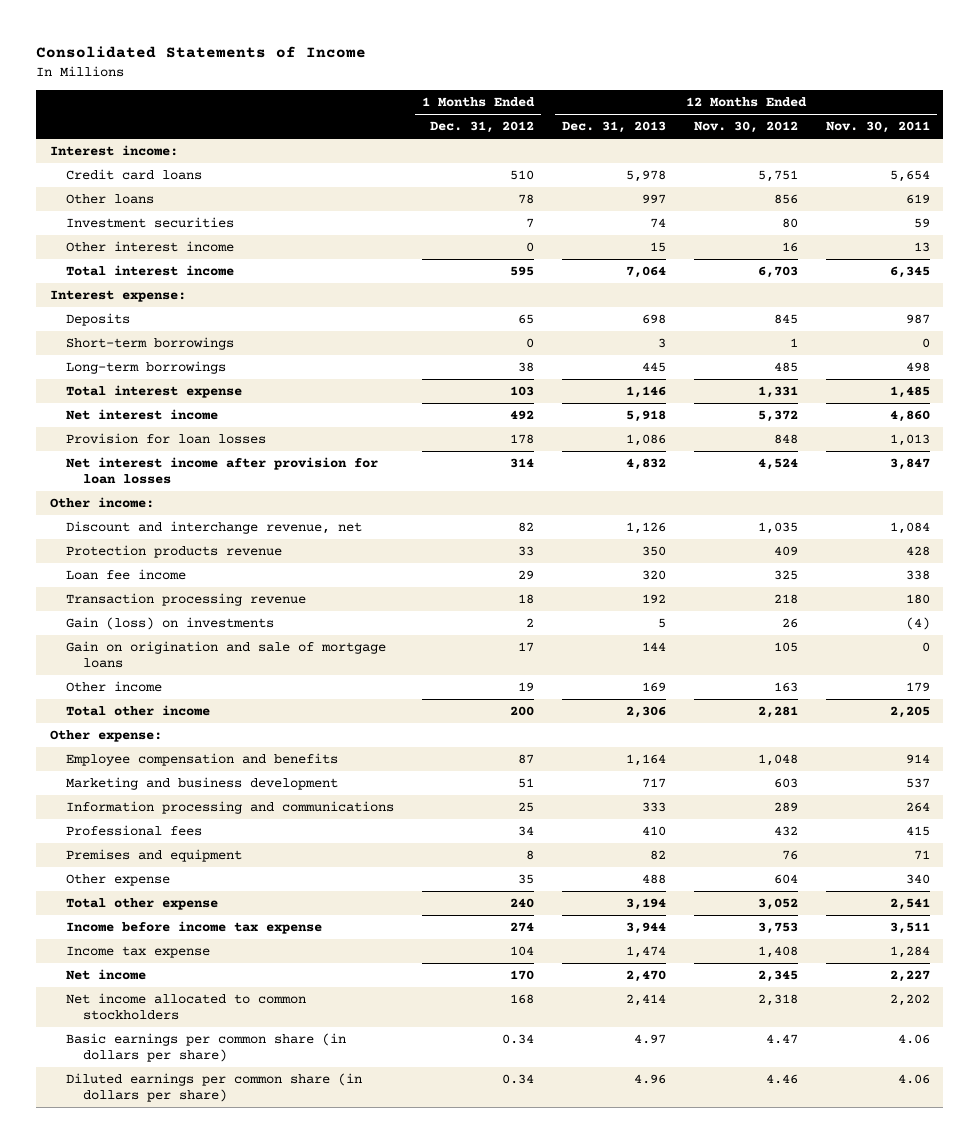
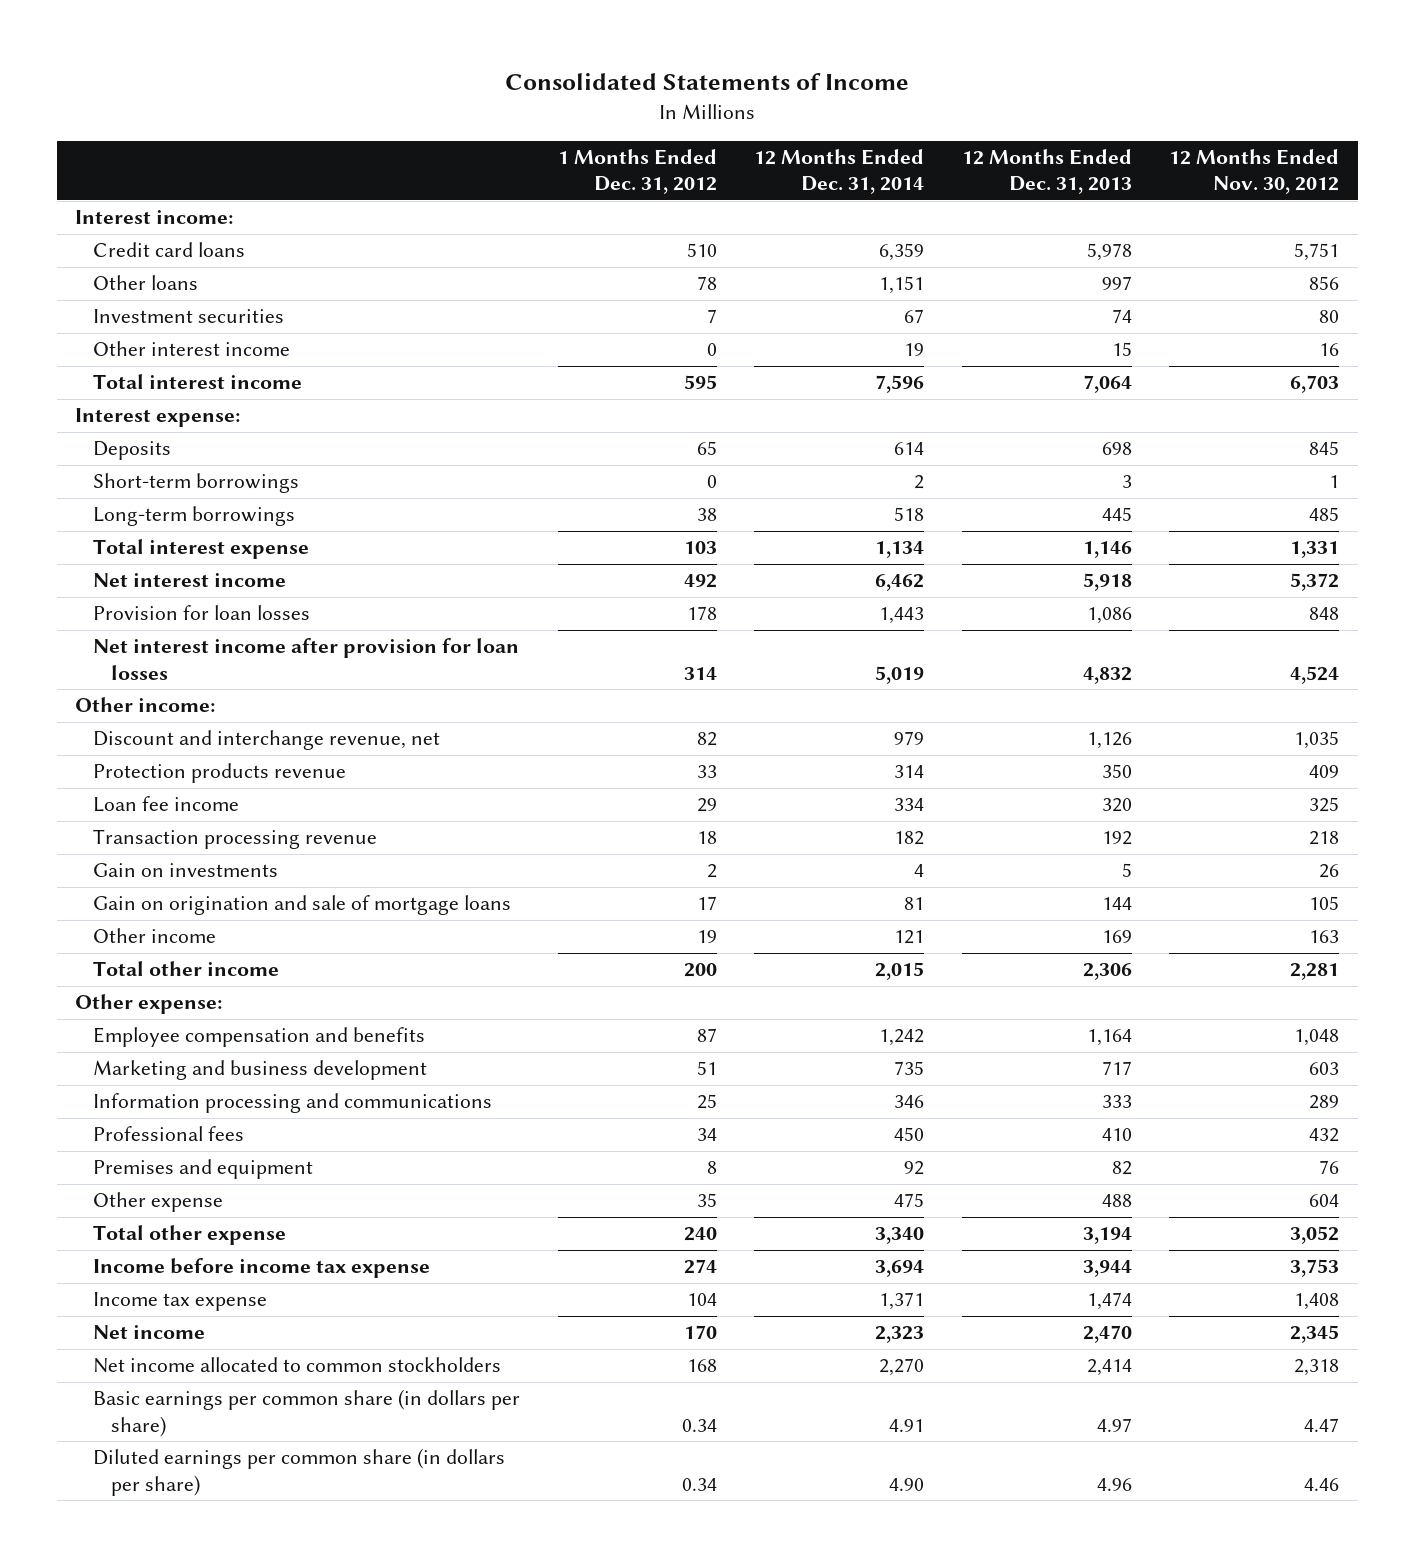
[825,121,930,134] Nov. 30, 2011 -> none
none -> [754,149,925,195] 12 Months Ended Dec. 31, 2014
[66,617,275,631] Gain (loss) on investments -> [93,863,279,878] Gain on investments

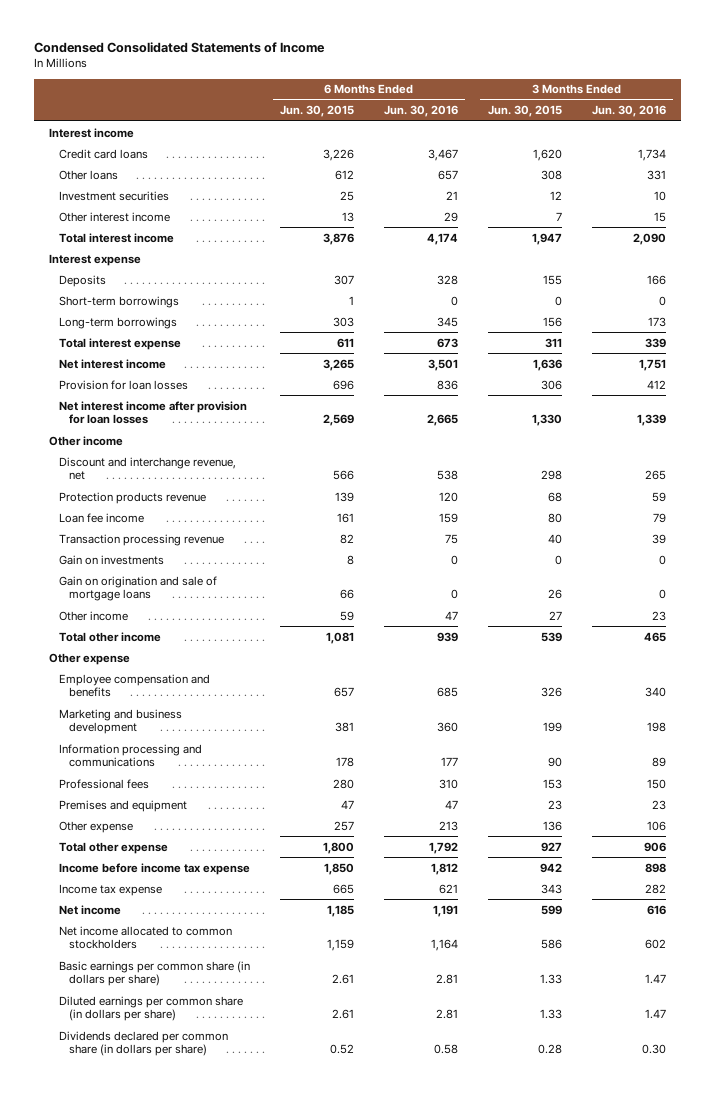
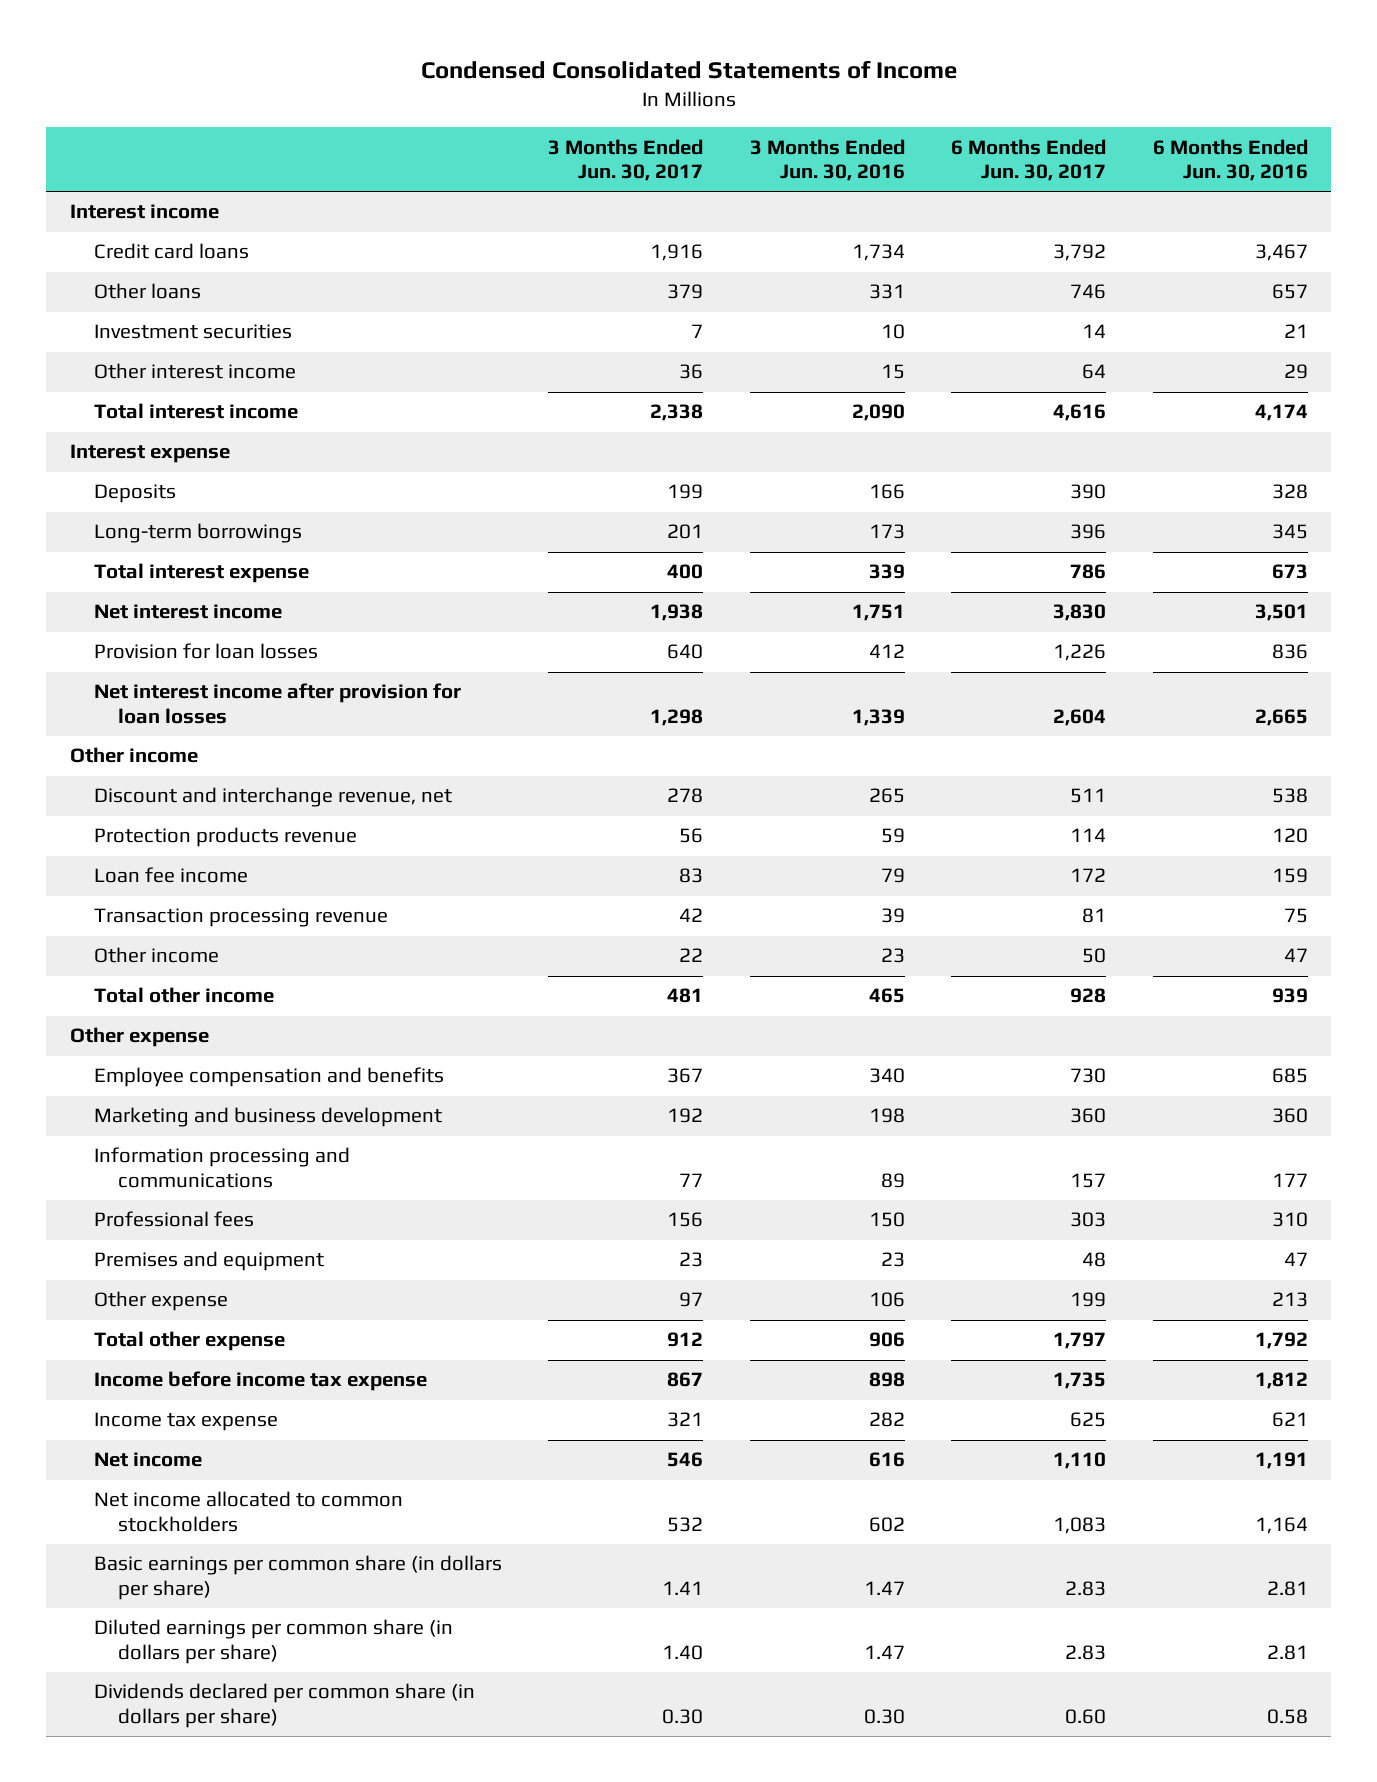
[279,105,354,118] Jun. 30, 2015 -> none
[487,105,562,118] Jun. 30, 2015 -> none
none -> [548,138,704,182] 3 Months Ended Jun. 30, 2017
none -> [951,138,1107,182] 6 Months Ended Jun. 30, 2017
[59,295,180,308] Short-term borrowings -> none
[59,554,165,565] Gain on investments -> none
[59,575,218,602] Gain on origination and sale of mortgage loans -> none

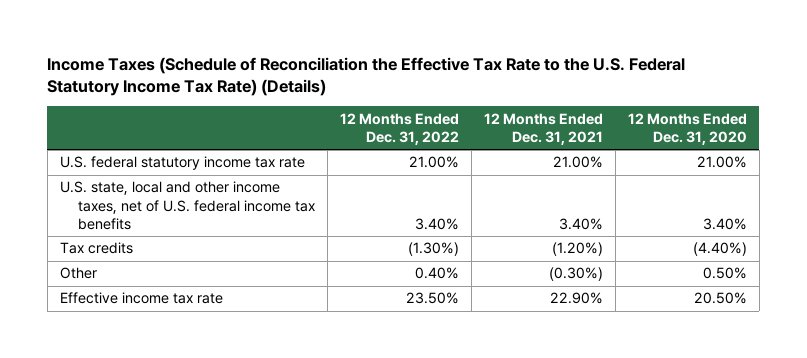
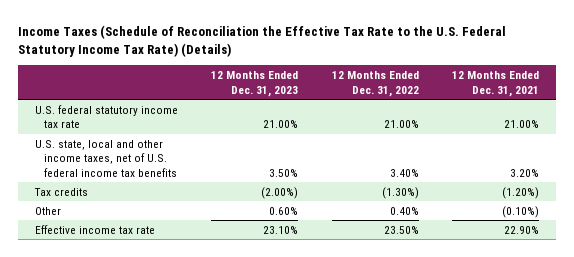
[627,112,747,146] 12 Months Ended Dec. 31, 2020 -> none
none -> [211,70,299,97] 12 Months Ended Dec. 31, 2023
[559,218,604,231] 3.40% -> [509,168,539,177] 3.20%
[549,267,604,282] (0.30%) -> [501,205,539,218] (0.10%)

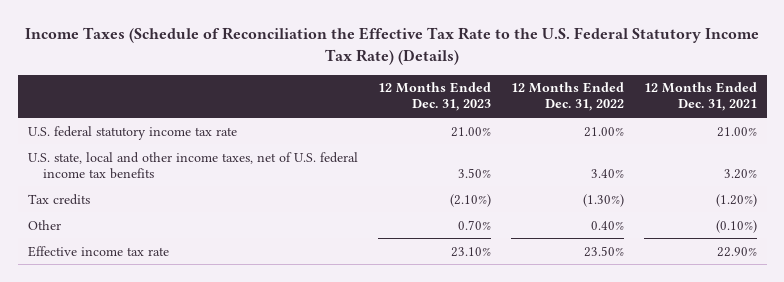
[261,186,299,199] (2.00%) -> [449,193,491,207] (2.10%)
[269,206,299,215] 0.60% -> [457,219,491,230] 0.70%

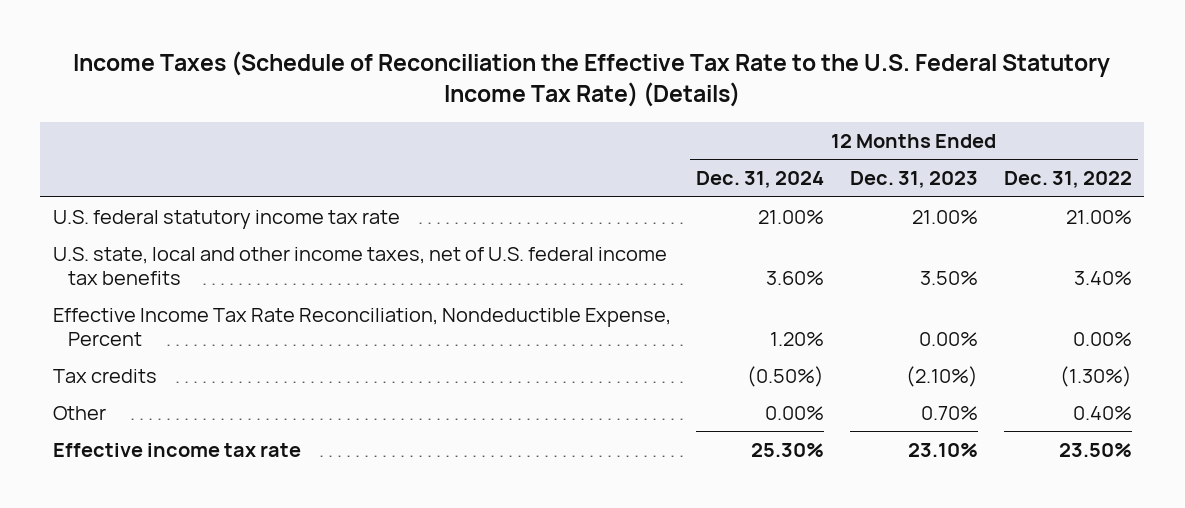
[643,82,757,112] 12 Months Ended Dec. 31, 2021 -> none
none -> [696,171,825,189] Dec. 31, 2024
none -> [52,307,671,346] Effective Income Tax Rate Reconciliation, Nondeductible Expense, Percent

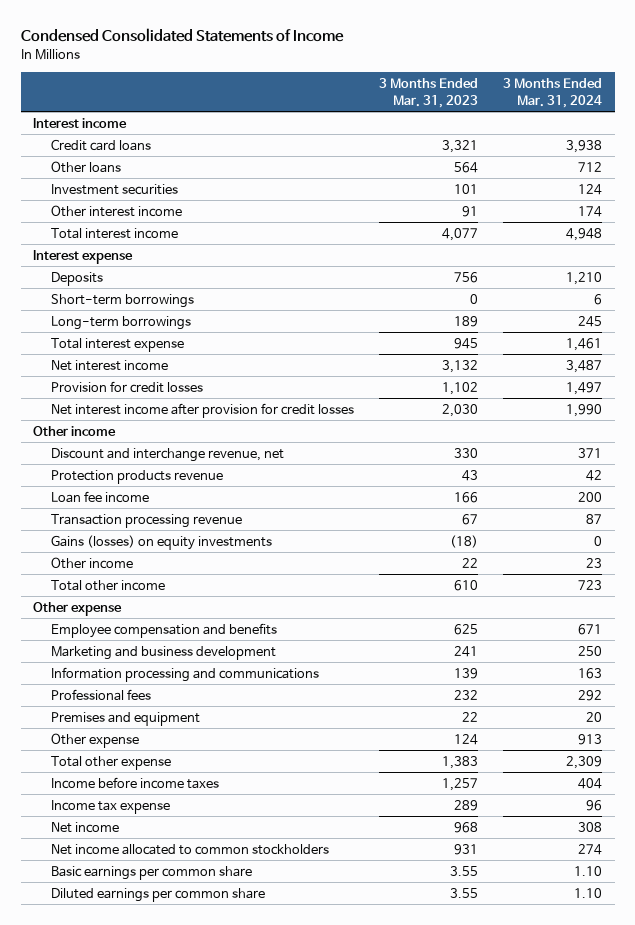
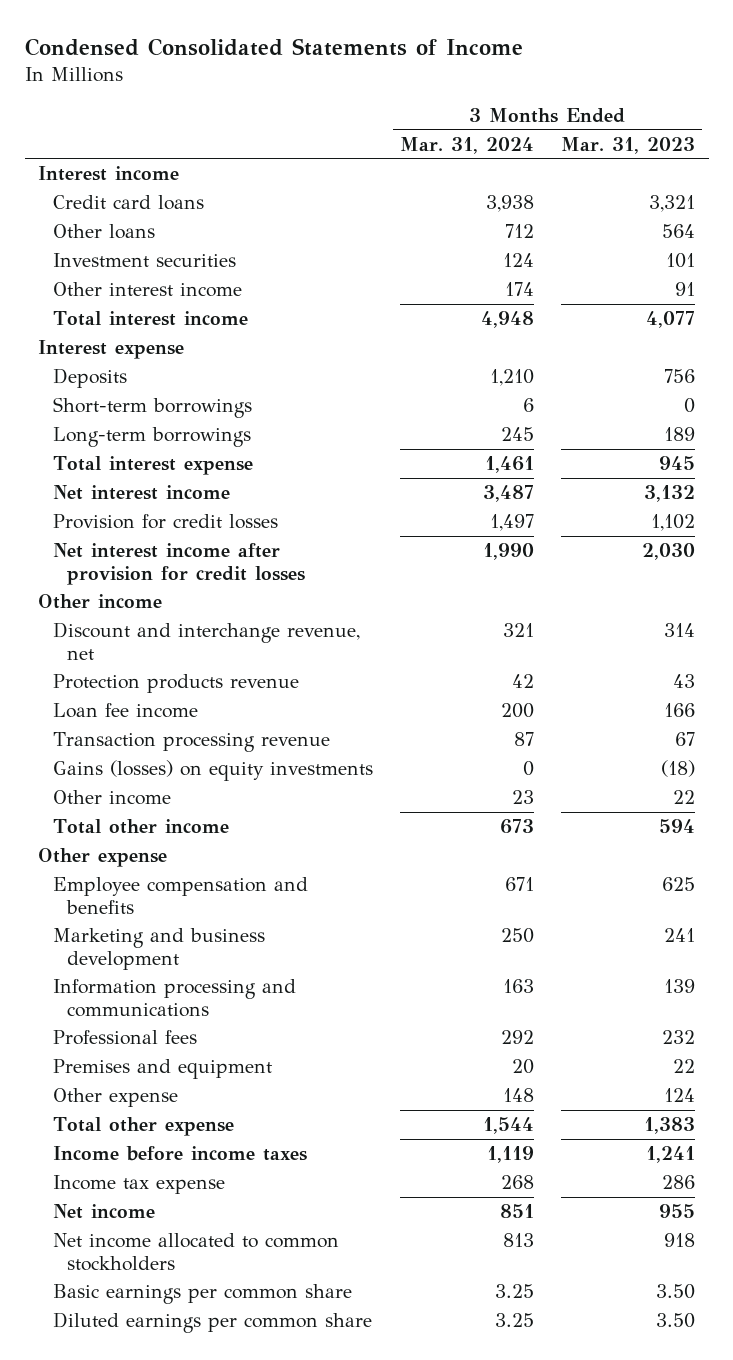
[453,447,478,458] 330 -> [663,623,695,638] 314
[578,447,603,458] 371 -> [502,623,534,638] 321
[453,579,478,591] 610 -> [658,819,695,834] 594
[578,579,603,590] 723 -> [499,819,534,835] 673
[578,733,603,745] 913 -> [502,1088,534,1103] 148
[566,755,603,769] 2,309 -> [482,1117,534,1135] 1,544
[441,777,478,791] 1,257 -> [645,1146,695,1164] 1,241
[578,777,603,789] 404 -> [486,1146,534,1164] 1,119
[453,799,478,811] 289 -> [661,1175,695,1190] 286
[586,799,603,811] 96 -> [500,1175,534,1190] 268
[453,821,478,833] 968 -> [658,1204,695,1219] 955
[578,821,603,832] 308 -> [499,1204,534,1219] 851
[453,843,478,855] 931 -> [663,1233,695,1248] 918
[578,843,603,855] 274 -> [502,1233,534,1248] 813
[449,865,478,876] 3.55 -> [655,1284,695,1300] 3.50
[574,865,603,876] 1.10 -> [494,1284,534,1299] 3.25
[449,887,478,898] 3.55 -> [655,1313,695,1329] 3.50
[574,887,603,898] 1.10 -> [494,1313,534,1328] 3.25

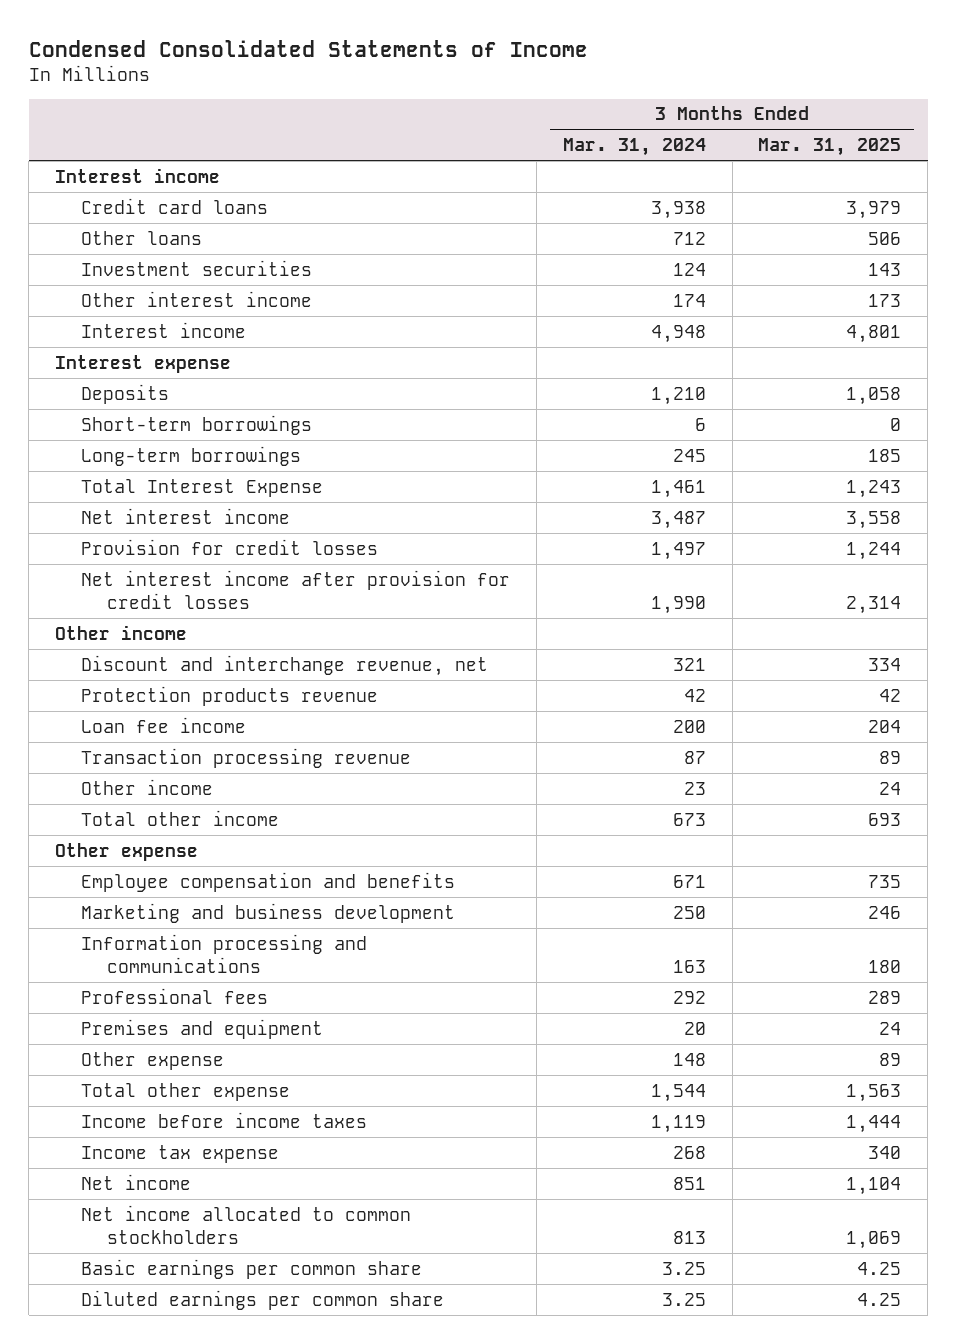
[560,136,695,154] Mar. 31, 2023 -> none
none -> [758,138,902,157] Mar. 31, 2025
[52,311,248,327] Total interest income -> [81,321,247,338] Interest income
[52,456,253,476] Total interest expense -> [81,478,324,497] Total Interest Expense
[52,760,373,782] Gains (losses) on equity investments -> none

